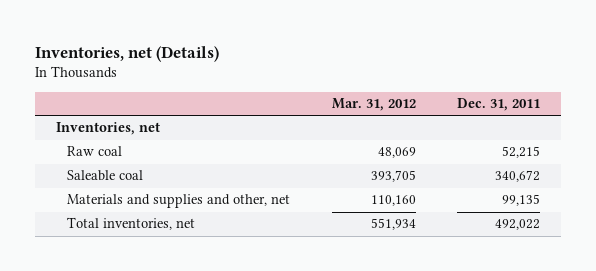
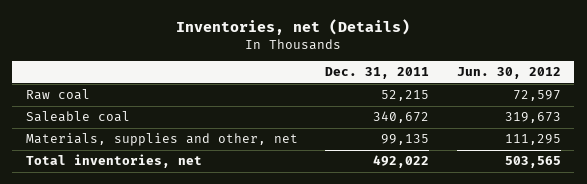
[331,98,416,112] Mar. 31, 2012 -> none
none -> [456,67,561,80] Jun. 30, 2012
[55,122,160,136] Inventories, net -> none
[66,194,290,209] Materials and supplies and other, net -> [26,133,299,147] Materials, supplies and other, net

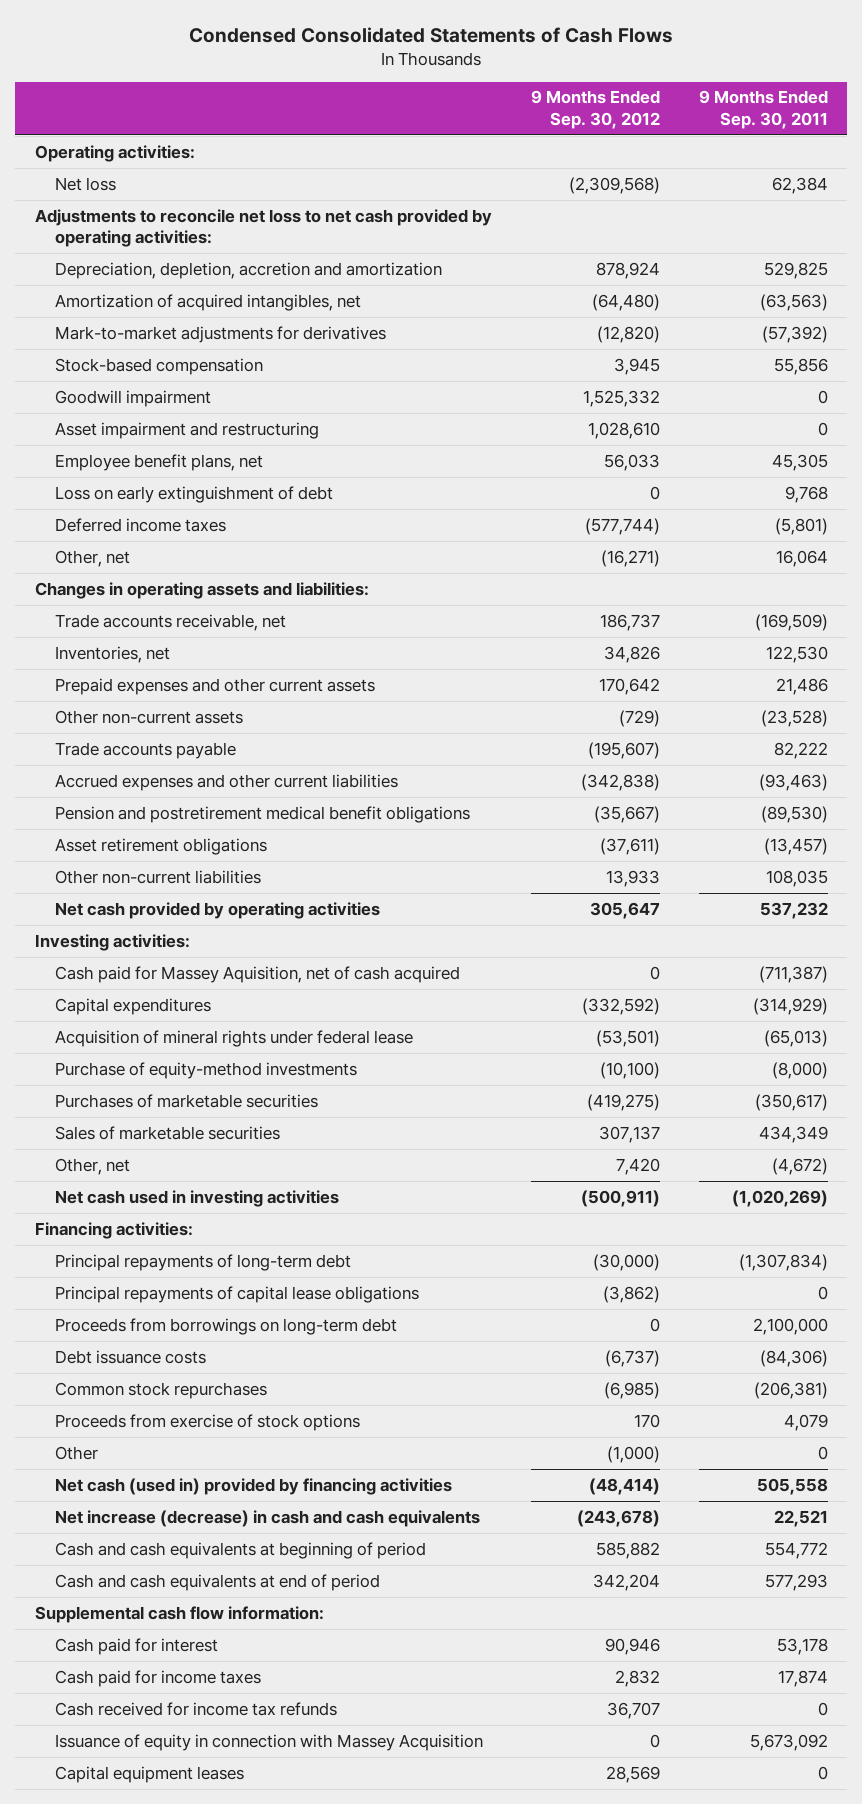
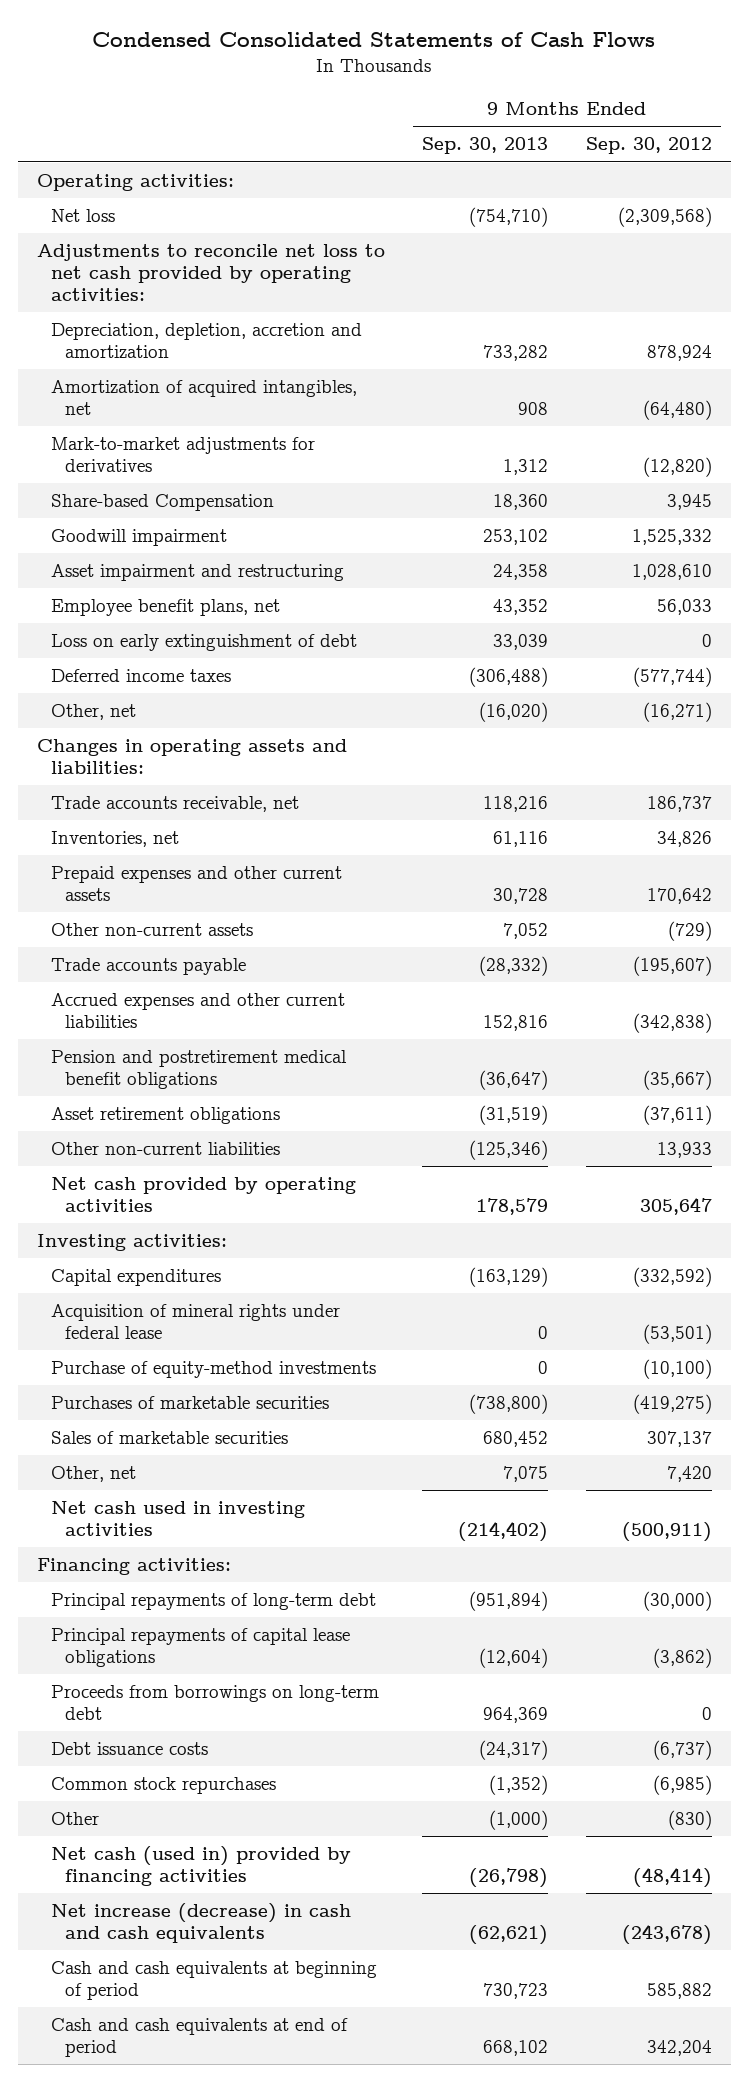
[698,90,828,130] 9 Months Ended Sep. 30, 2011 -> none
none -> [422,137,549,155] Sep. 30, 2013
[54,357,263,375] Stock-based compensation -> [50,494,274,512] Share-based Compensation
[54,965,460,983] Cash paid for Massey Aquisition, net of cash acquired -> none
[54,1413,360,1431] Proceeds from exercise of stock options -> none
[606,1445,660,1463] (1,000) -> [667,1810,712,1831] (830)
[34,1605,324,1623] Supplemental cash flow information: -> none
[54,1637,218,1655] Cash paid for interest -> none
[54,1669,261,1687] Cash paid for income taxes -> none
[54,1701,337,1716] Cash received for income tax refunds -> none
[54,1733,483,1751] Issuance of equity in connection with Massey Acquisition -> none
[54,1765,244,1783] Capital equipment leases -> none

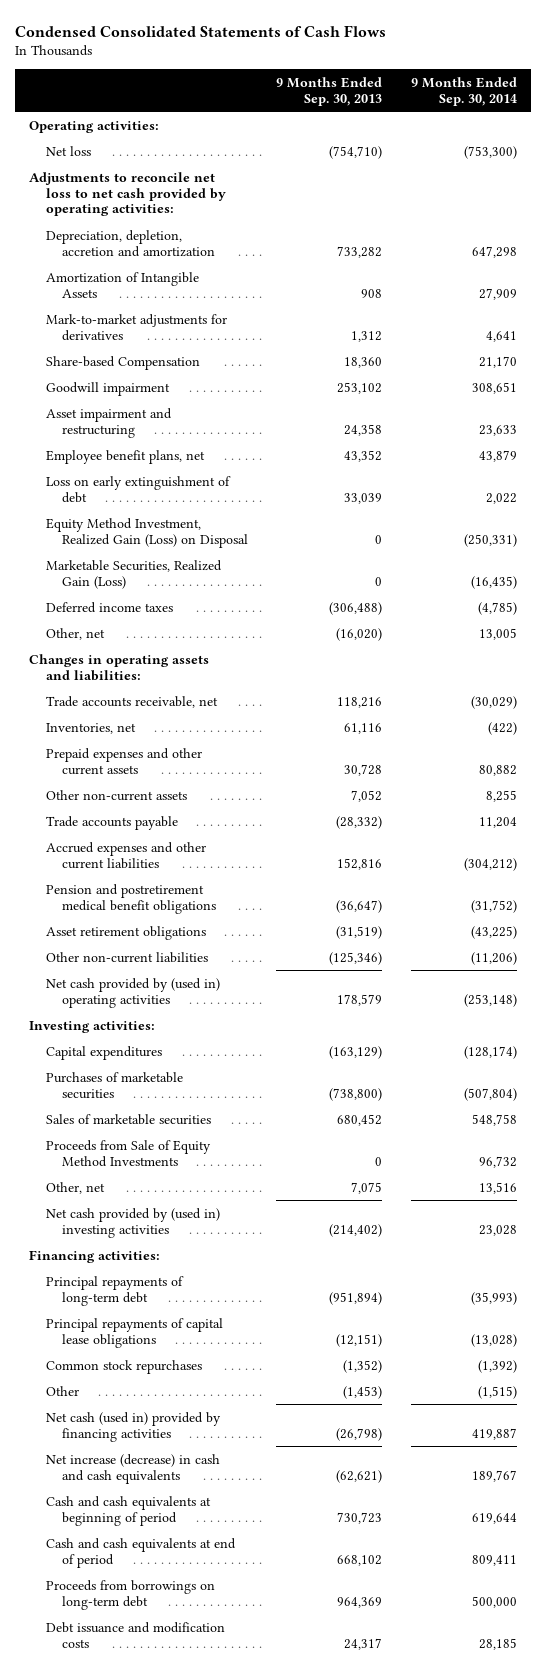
[585,137,712,155] Sep. 30, 2012 -> none
none -> [410,76,517,106] 9 Months Ended Sep. 30, 2014
[50,380,357,416] Amortization of acquired intangibles, net -> none
none -> [45,271,199,298] Amortization of Intangible Assets
none -> [45,517,248,548] Equity Method Investment, Realized Gain (Loss) on Disposal
none -> [45,559,222,589] Marketable Securities, Realized Gain (Loss)
[50,1177,356,1213] Net cash provided by operating activities -> [45,977,220,1008] Net cash provided by (used in) operating activities
[50,1304,340,1340] Acquisition of mineral rights under federal lease -> none
[50,1361,376,1379] Purchase of equity-method investments -> none
none -> [45,1139,211,1167] Proceeds from Sale of Equity Method Investments
[50,1501,305,1537] Net cash used in investing activities -> [45,1207,220,1238] Net cash provided by (used in) investing activities
[50,1742,208,1756] Debt issuance costs -> none
[479,1648,549,1669] (12,604) -> [336,1333,383,1347] (12,151)
[489,1810,549,1831] (1,000) -> [343,1385,383,1399] (1,453)
[50,1685,379,1721] Proceeds from borrowings on long-term debt -> [45,1579,215,1610] Proceeds from borrowings on long-term debt
none -> [45,1621,225,1648] Debt issuance and modification costs

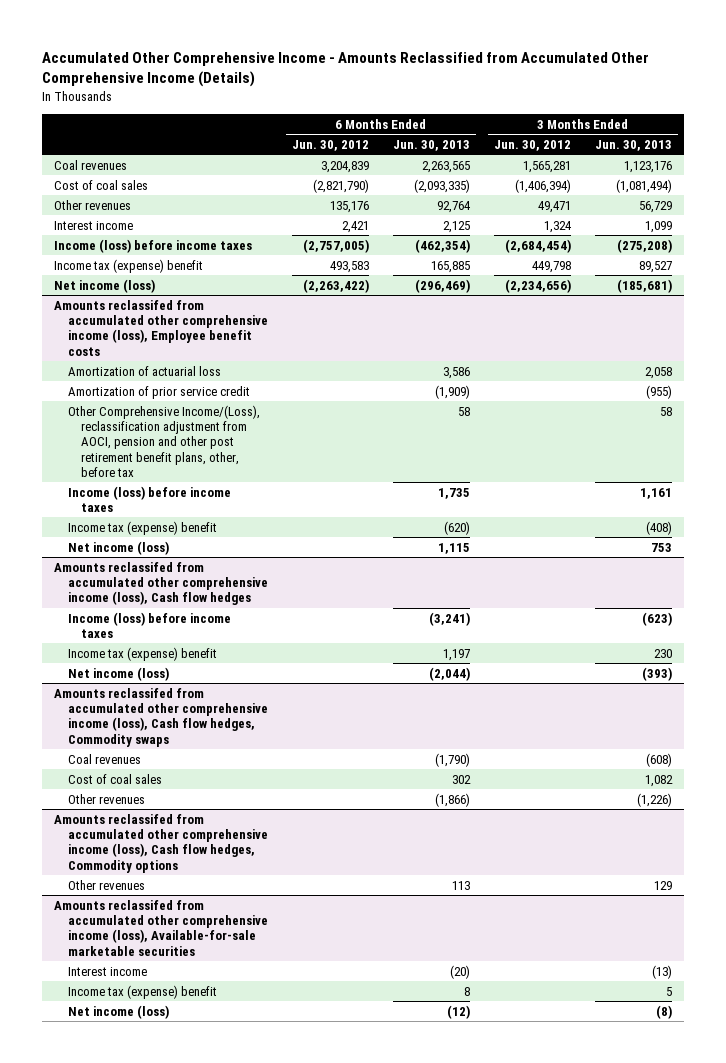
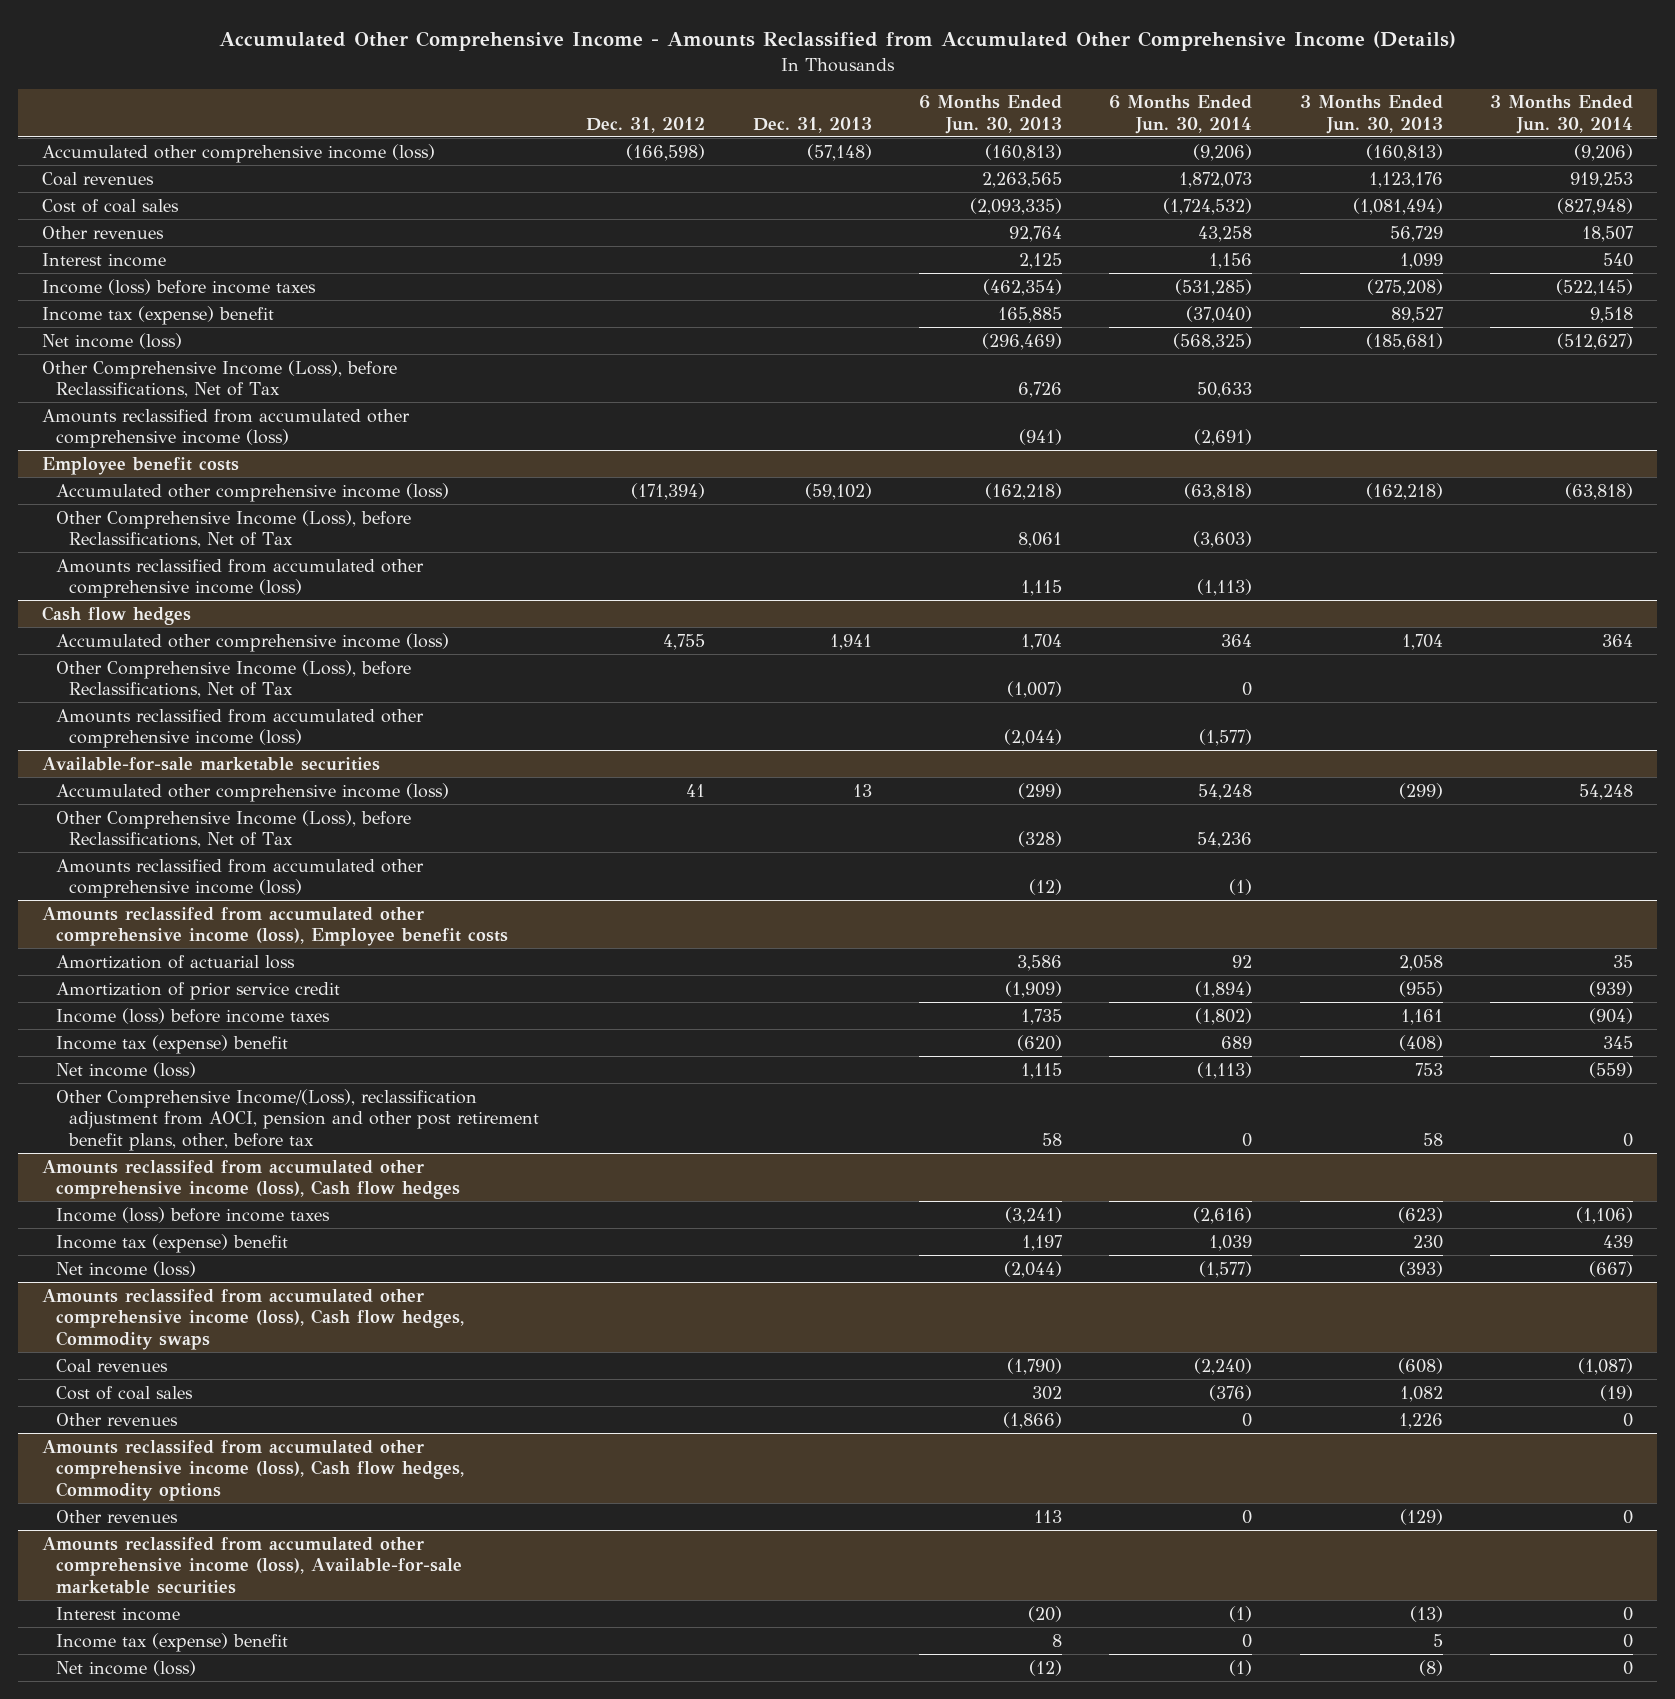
[291,139,369,151] Jun. 30, 2012 -> none
[493,139,571,151] Jun. 30, 2012 -> none
none -> [586,116,706,133] Dec. 31, 2012
none -> [752,116,872,133] Dec. 31, 2013
none -> [1109,95,1253,134] 6 Months Ended Jun. 30, 2014
none -> [1490,95,1634,134] 3 Months Ended Jun. 30, 2014
none -> [42,143,436,163] Accumulated other comprehensive income (loss)
none -> [42,359,398,399] Other Comprehensive Income (Loss), before Reclassifications, Net of Tax
none -> [42,408,411,449] Amounts reclassified from accumulated other comprehensive income (loss)
none -> [42,456,240,475] Employee benefit costs
none -> [55,482,449,502] Accumulated other comprehensive income (loss)
none -> [55,509,411,549] Other Comprehensive Income (Loss), before Reclassifications, Net of Tax
none -> [55,558,424,599] Amounts reclassified from accumulated other comprehensive income (loss)
none -> [42,605,192,625] Cash flow hedges
none -> [55,632,449,652] Accumulated other comprehensive income (loss)
none -> [55,659,411,699] Other Comprehensive Income (Loss), before Reclassifications, Net of Tax
none -> [55,708,424,749] Amounts reclassified from accumulated other comprehensive income (loss)
none -> [42,756,381,771] Available-for-sale marketable securities
none -> [55,782,449,802] Accumulated other comprehensive income (loss)
none -> [55,809,411,849] Other Comprehensive Income (Loss), before Reclassifications, Net of Tax
none -> [55,858,424,899] Amounts reclassified from accumulated other comprehensive income (loss)
[67,404,260,478] Other Comprehensive Income/(Loss), reclassification adjustment from AOCI, pension and other post retirement benefit plans, other, before tax -> [55,1088,540,1151] Other Comprehensive Income/(Loss), reclassification adjustment from AOCI, pension and other post retirement benefit plans, other, before tax
[636,792,672,807] (1,226) -> [1398,1412,1443,1429] 1,226
[653,880,672,890] 129 -> [1399,1508,1443,1525] (129)

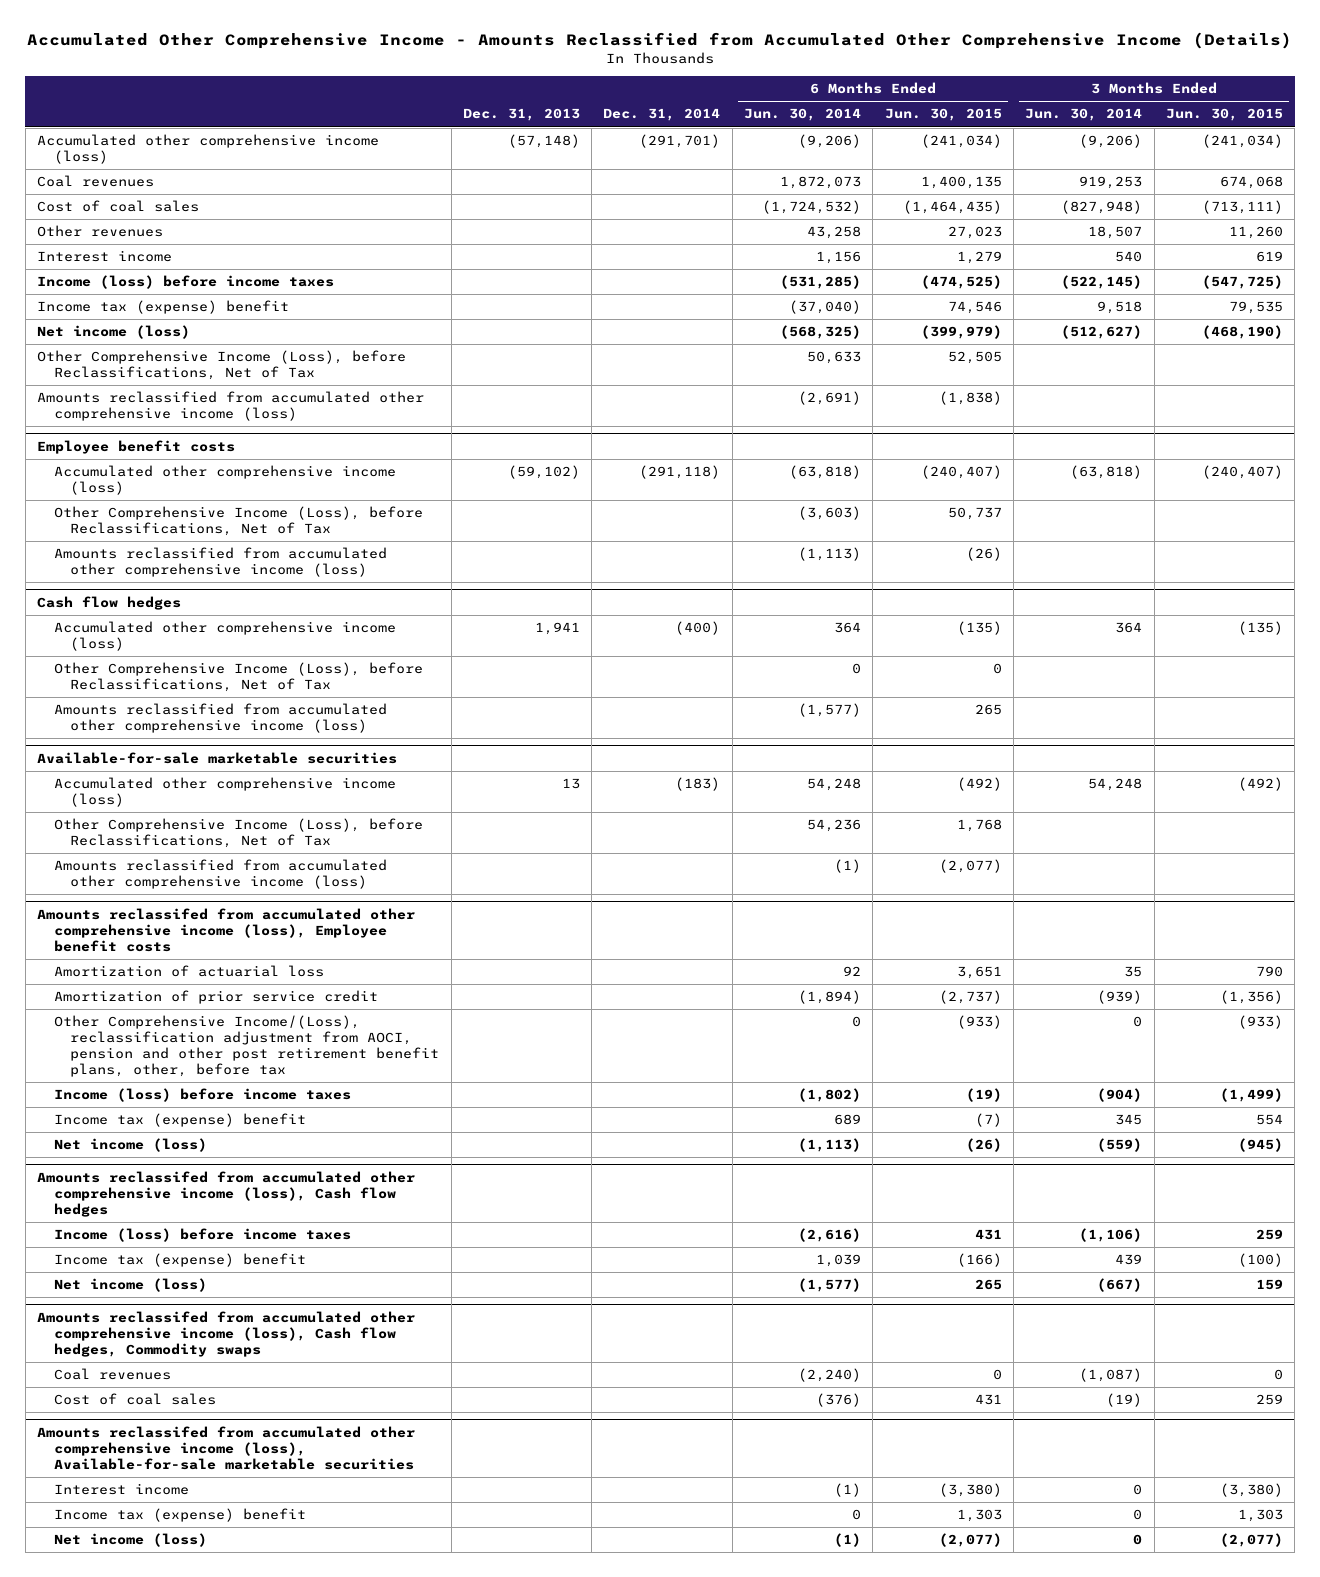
[586,116,706,133] Dec. 31, 2012 -> none
[919,95,1063,134] 6 Months Ended Jun. 30, 2013 -> none
[1299,95,1443,134] 3 Months Ended Jun. 30, 2013 -> none
none -> [603,108,721,122] Dec. 31, 2014
none -> [884,108,1002,122] Jun. 30, 2015
none -> [1165,108,1283,122] Jun. 30, 2015
[55,1088,540,1151] Other Comprehensive Income/(Loss), reclassification adjustment from AOCI, pension and other post retirement benefit plans, other, before tax -> [53,1015,440,1077] Other Comprehensive Income/(Loss), reclassification adjustment from AOCI, pension and other post retirement benefit plans, other, before tax
[55,1412,178,1426] Other revenues -> none
[42,1439,464,1501] Amounts reclassifed from accumulated other comprehensive income (loss), Cash flow hedges, Commodity options -> none
[55,1509,178,1523] Other revenues -> none

